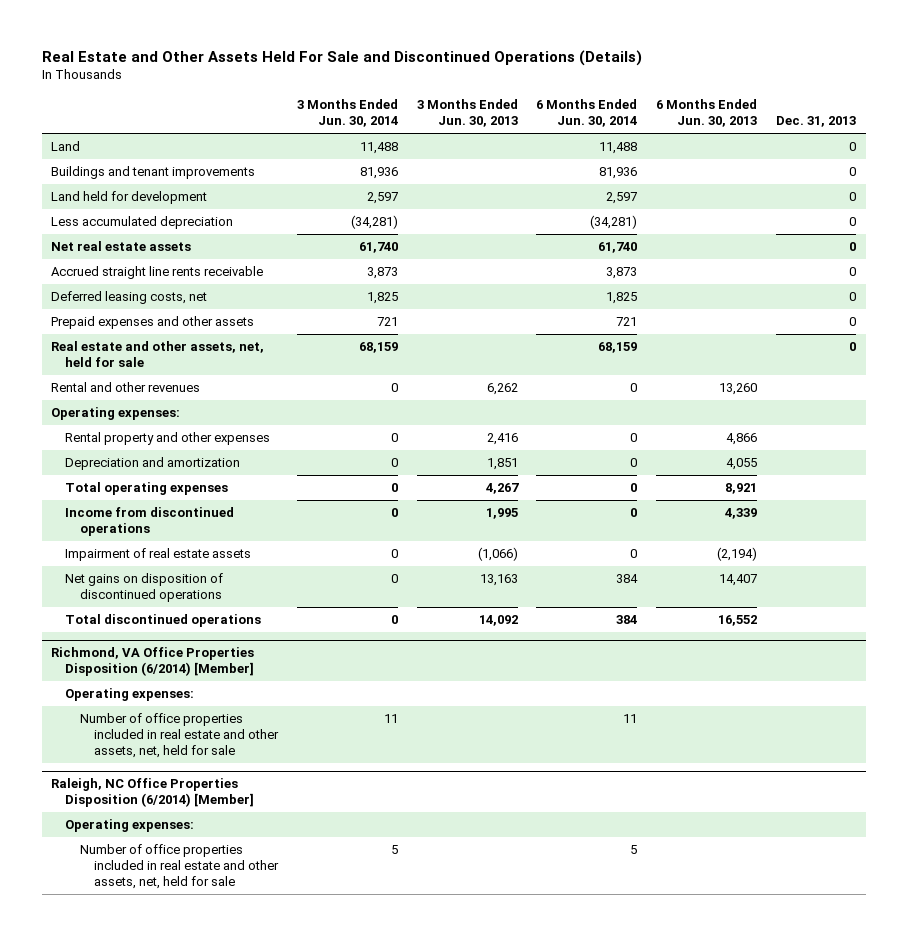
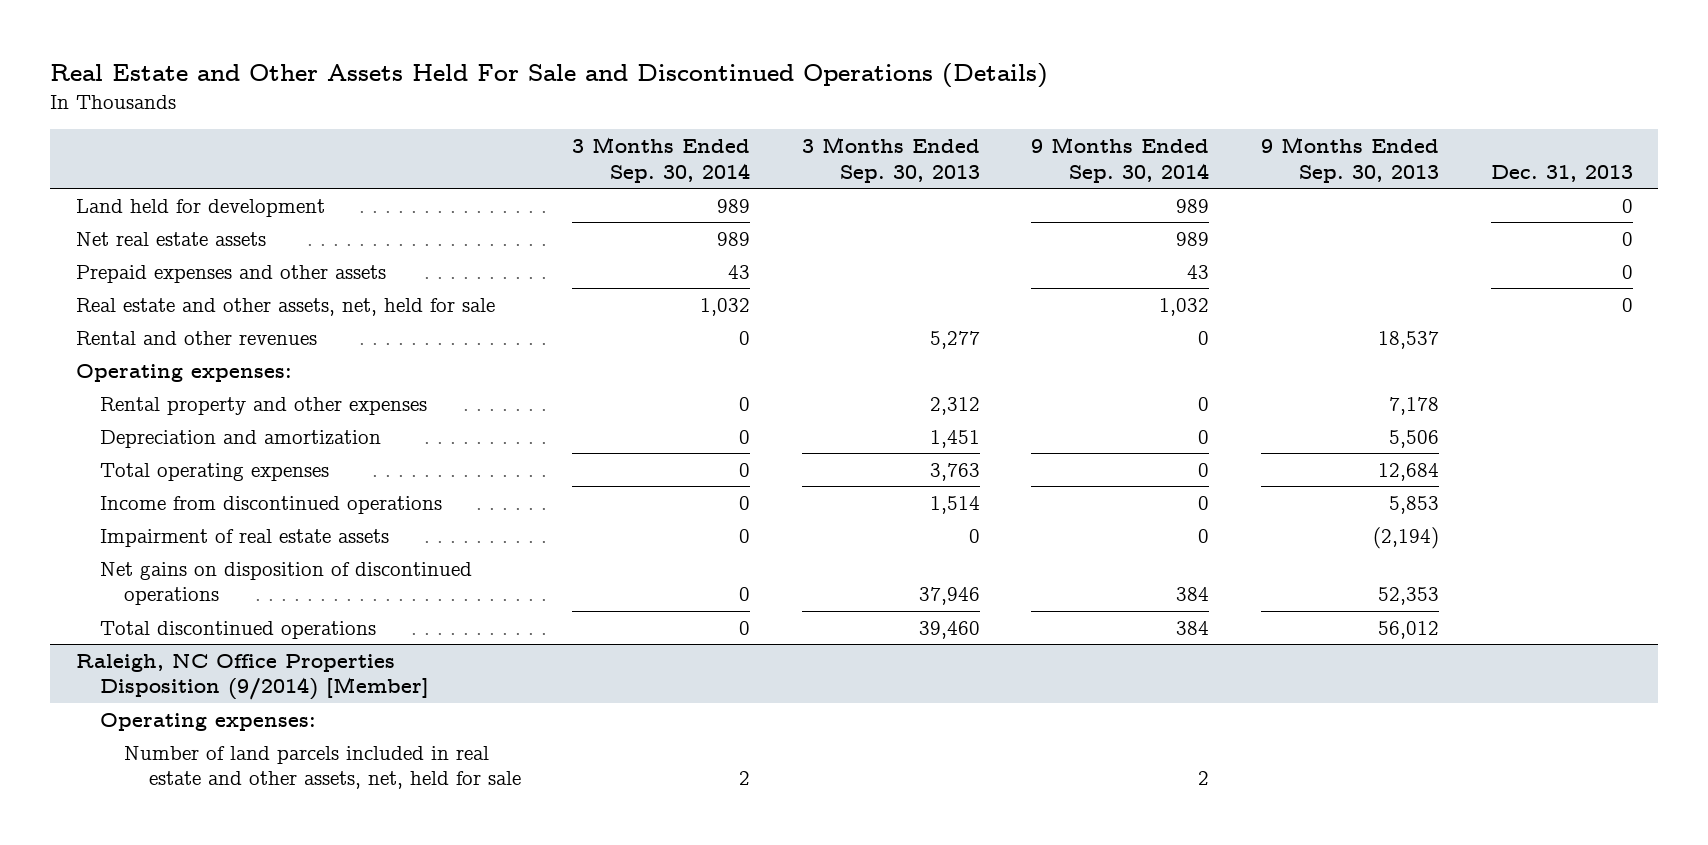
[296,99,398,128] 3 Months Ended Jun. 30, 2014 -> none
[416,99,518,128] 3 Months Ended Jun. 30, 2013 -> none
[536,99,638,128] 6 Months Ended Jun. 30, 2014 -> none
[656,99,758,128] 6 Months Ended Jun. 30, 2013 -> none
none -> [572,137,751,183] 3 Months Ended Sep. 30, 2014
none -> [801,137,980,183] 3 Months Ended Sep. 30, 2013
none -> [1031,137,1210,183] 9 Months Ended Sep. 30, 2014
none -> [1261,137,1440,183] 9 Months Ended Sep. 30, 2013
[51,140,81,151] Land -> none
[51,165,256,179] Buildings and tenant improvements -> none
[51,215,234,229] Less accumulated depreciation -> none
[51,265,264,279] Accrued straight line rents receivable -> none
[51,290,208,304] Deferred leasing costs, net -> none
[51,647,255,677] Richmond, VA Office Properties Disposition (6/2014) [Member] -> none
[65,687,195,701] Operating expenses: -> none
[79,712,279,759] Number of office properties included in real estate and other assets, net, held for sale -> none
[51,778,255,808] Raleigh, NC Office Properties Disposition (6/2014) [Member] -> [75,652,429,701] Raleigh, NC Office Properties Disposition (9/2014) [Member]
[79,843,279,890] Number of office properties included in real estate and other assets, net, held for sale -> [124,745,521,790] Number of land parcels included in real estate and other assets, net, held for sale

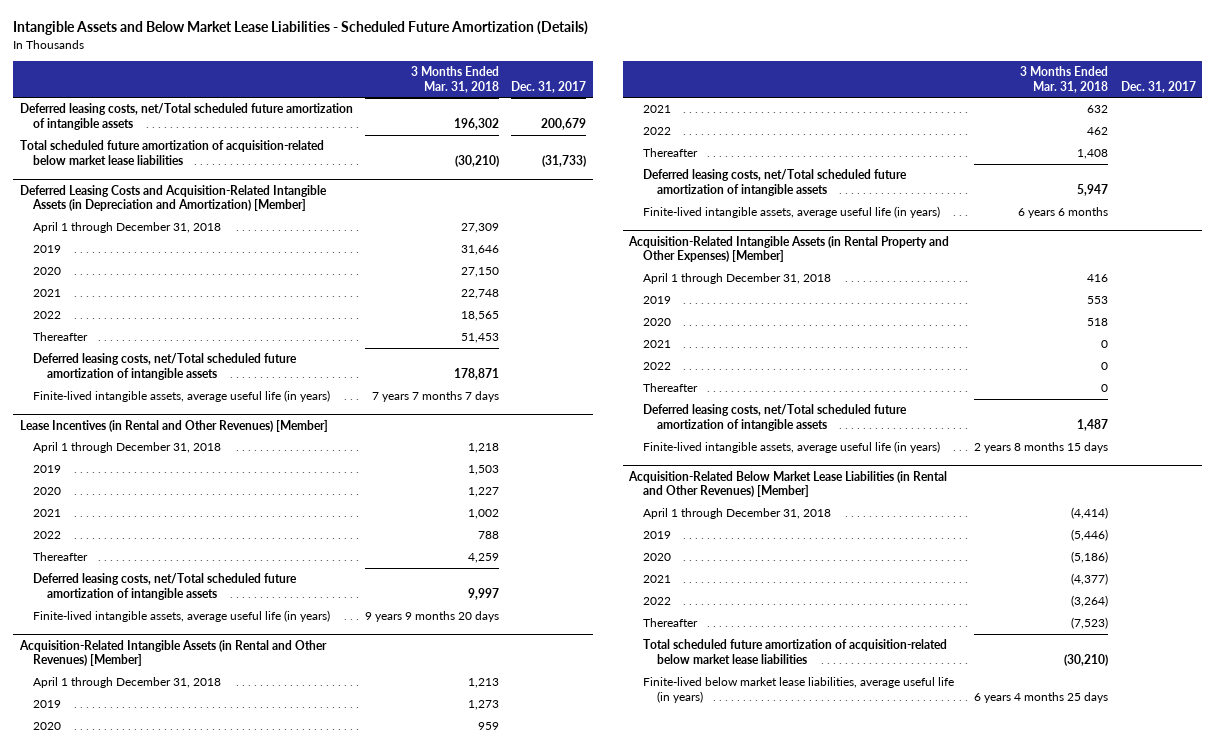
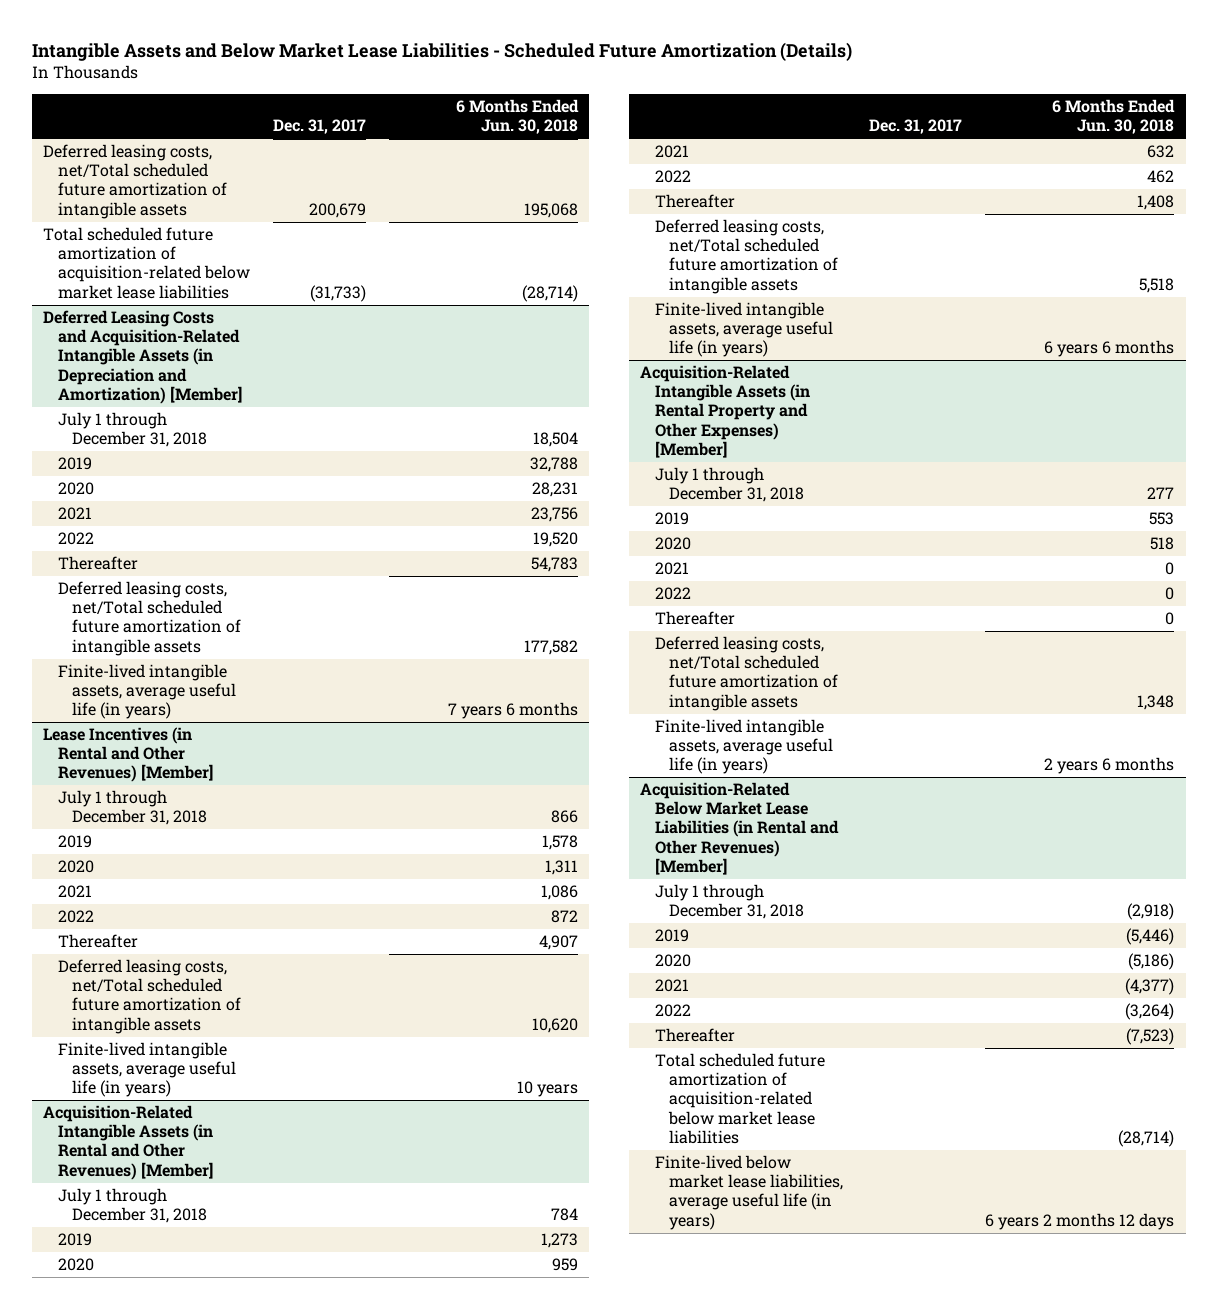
[410,66,499,93] 3 Months Ended Mar. 31, 2018 -> none
none -> [455,99,579,135] 6 Months Ended Jun. 30, 2018
[33,222,222,234] April 1 through December 31, 2018 -> [57,412,208,448] July 1 through December 31, 2018
[33,442,222,454] April 1 through December 31, 2018 -> [57,790,208,826] July 1 through December 31, 2018
[33,677,222,689] April 1 through December 31, 2018 -> [57,1188,208,1224] July 1 through December 31, 2018
[642,273,831,285] April 1 through December 31, 2018 -> [654,467,804,503] July 1 through December 31, 2018
[642,508,831,520] April 1 through December 31, 2018 -> [654,884,804,920] July 1 through December 31, 2018

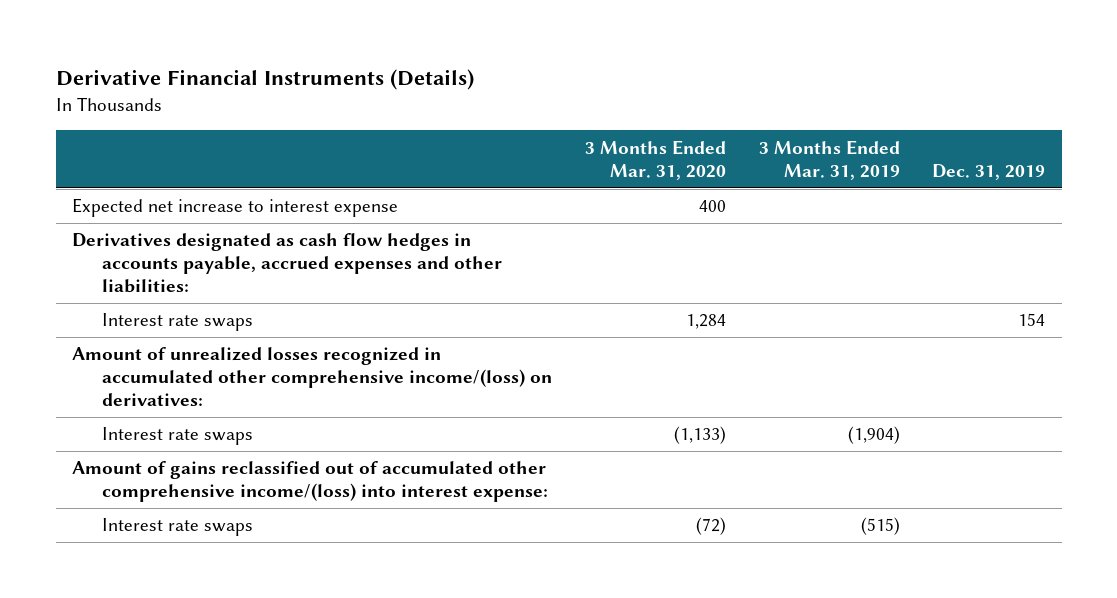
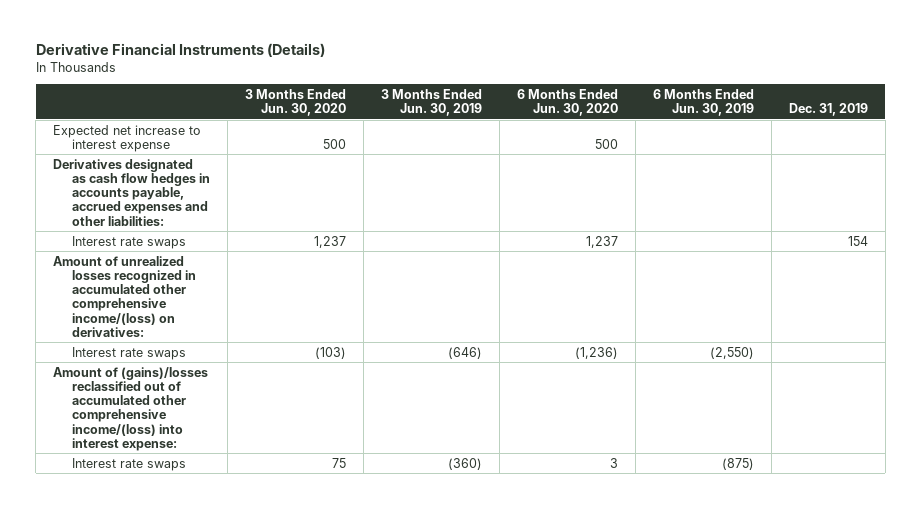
[584,139,726,180] 3 Months Ended Mar. 31, 2020 -> none
[758,139,900,180] 3 Months Ended Mar. 31, 2019 -> none
none -> [245,88,347,117] 3 Months Ended Jun. 30, 2020
none -> [381,88,483,117] 3 Months Ended Jun. 30, 2019
none -> [516,88,618,117] 6 Months Ended Jun. 30, 2020
none -> [652,88,754,117] 6 Months Ended Jun. 30, 2019
[72,461,549,503] Amount of gains reclassified out of accumulated other comprehensive income/(loss) into interest expense: -> [53,366,209,451] Amount of (gains)/losses reclassified out of accumulated other comprehensive income/(loss) into interest expense:

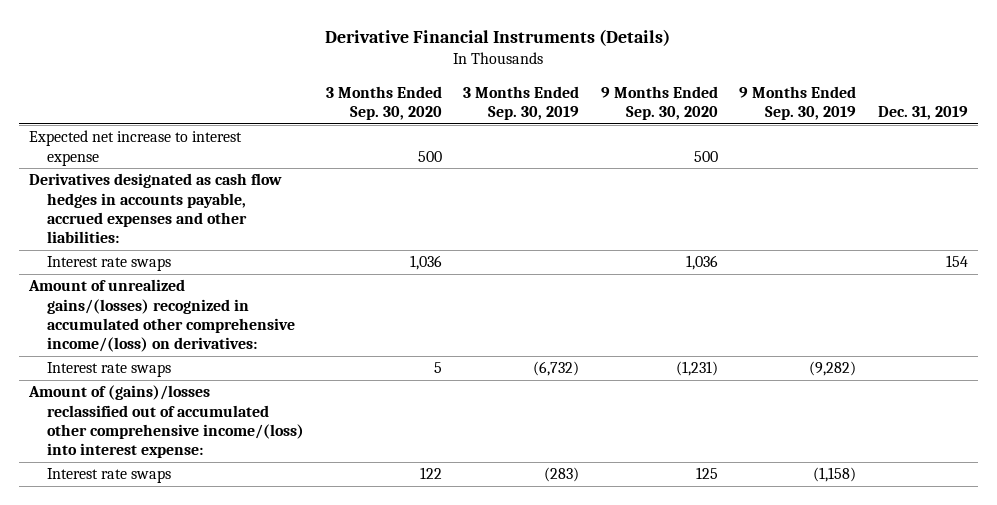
[245,88,347,117] 3 Months Ended Jun. 30, 2020 -> none
[381,88,483,117] 3 Months Ended Jun. 30, 2019 -> none
[516,88,618,117] 6 Months Ended Jun. 30, 2020 -> none
[652,88,754,117] 6 Months Ended Jun. 30, 2019 -> none
none -> [325,85,442,120] 3 Months Ended Sep. 30, 2020
none -> [463,85,580,120] 3 Months Ended Sep. 30, 2019
none -> [600,85,718,120] 9 Months Ended Sep. 30, 2020
none -> [739,85,857,120] 9 Months Ended Sep. 30, 2019
[53,255,197,337] Amount of unrealized losses recognized in accumulated other comprehensive income/(loss) on derivatives: -> [28,279,296,352] Amount of unrealized gains/(losses) recognized in accumulated other comprehensive income/(loss) on derivatives:

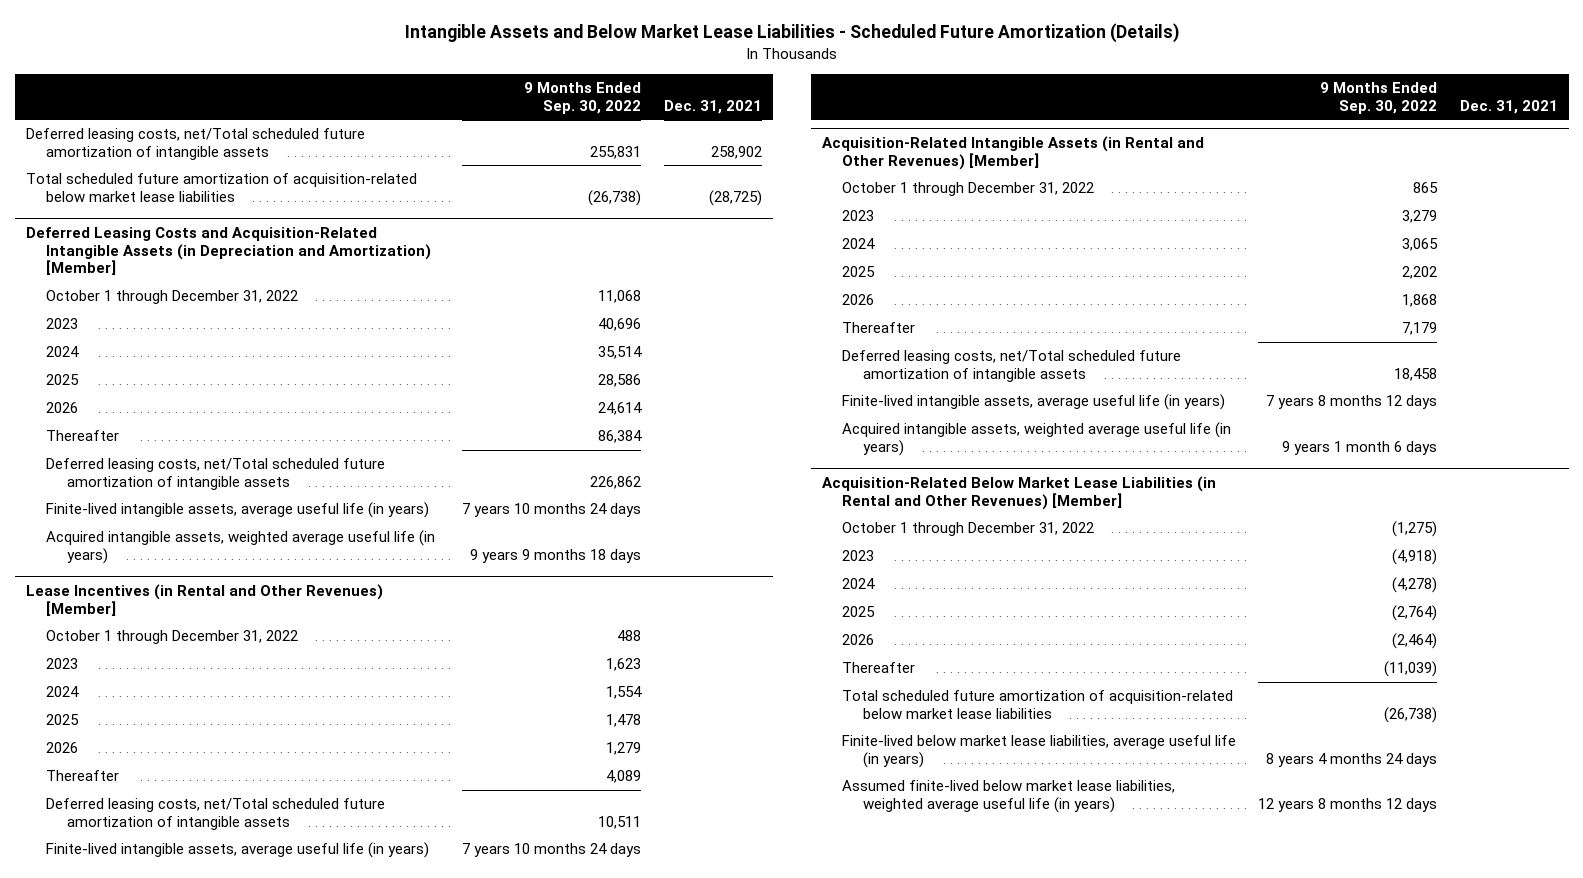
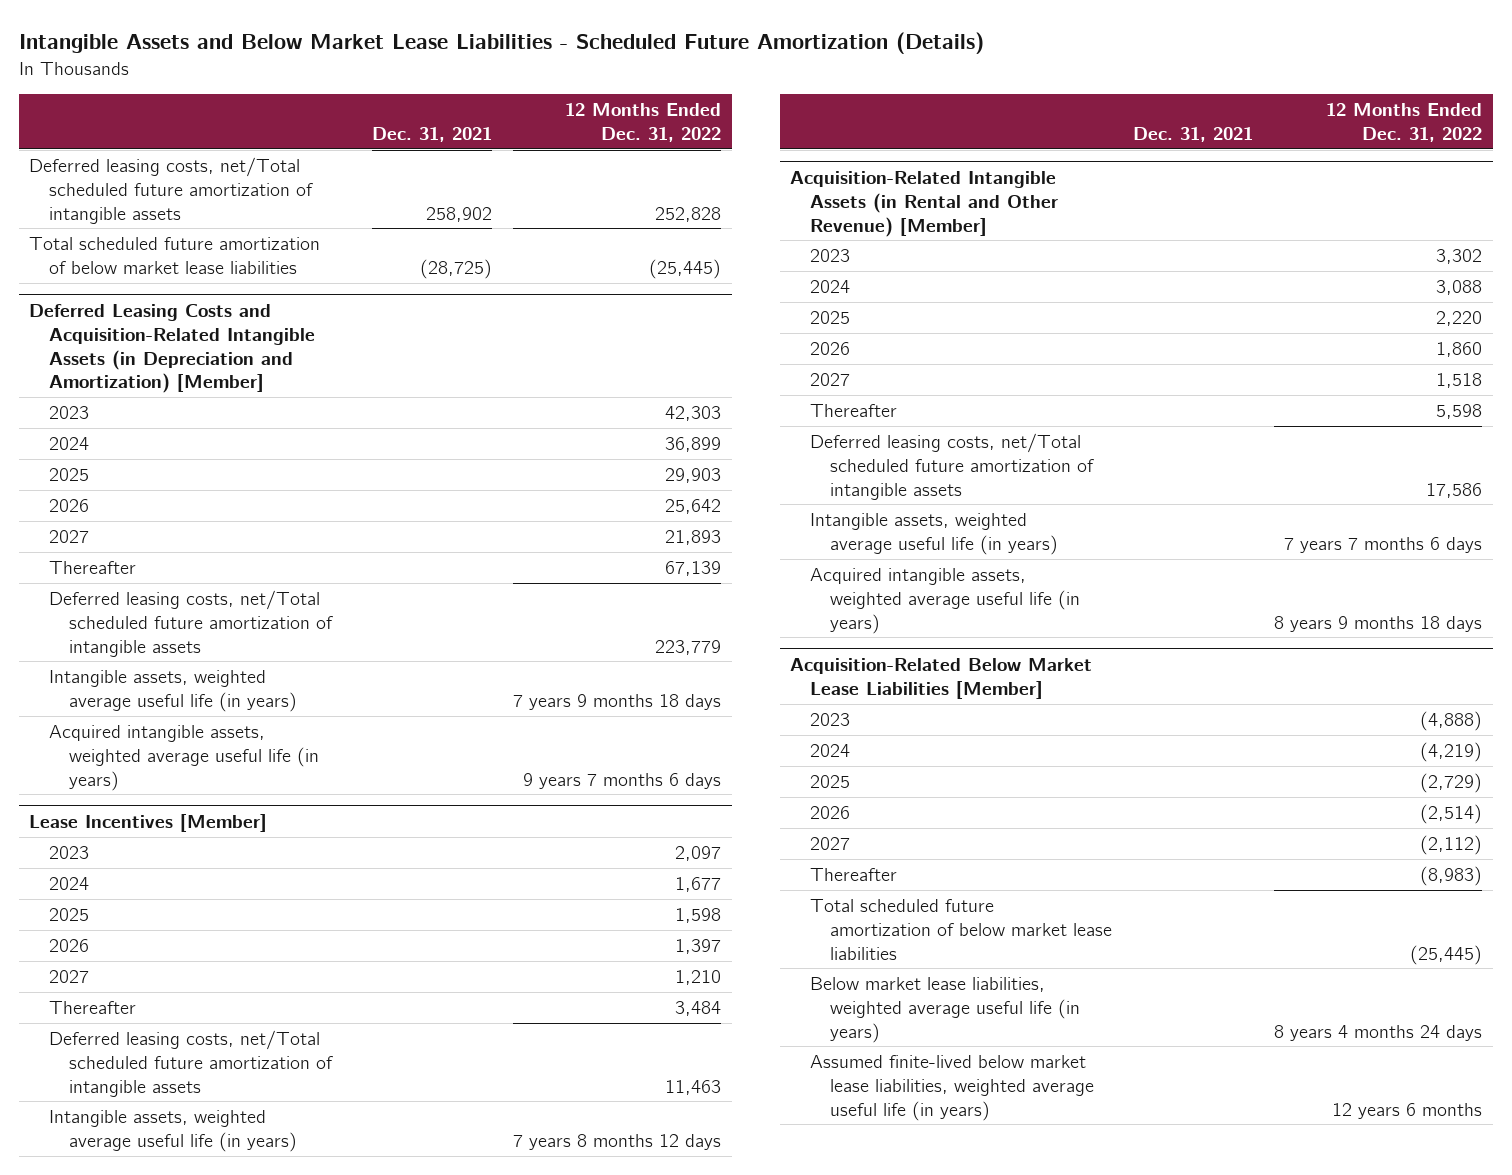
[524,82,642,114] 9 Months Ended Sep. 30, 2022 -> none
none -> [565,103,722,142] 12 Months Ended Dec. 31, 2022
[25,173,417,202] Total scheduled future amortization of acquisition-related below market lease liabilities -> [29,237,321,274] Total scheduled future amortization of below market lease liabilities
[46,290,299,305] October 1 through December 31, 2022 -> none
none -> [49,530,90,544] 2027
[46,502,430,519] Finite-lived intangible assets, average useful life (in years) -> [49,670,298,712] Intangible assets, weighted average useful life (in years)
[46,630,299,645] October 1 through December 31, 2022 -> none
[25,584,383,616] Lease Incentives (in Rental and Other Revenues) [Member] -> [29,813,268,832] Lease Incentives [Member]
none -> [49,970,90,984] 2027
[842,182,1095,197] October 1 through December 31, 2022 -> none
[46,842,430,859] Finite-lived intangible assets, average useful life (in years) -> [49,1110,298,1152] Intangible assets, weighted average useful life (in years)
[821,136,1204,170] Acquisition-Related Intangible Assets (in Rental and Other Revenues) [Member] -> [790,170,1059,237] Acquisition-Related Intangible Assets (in Rental and Other Revenue) [Member]
none -> [810,373,851,387] 2027
[842,394,1226,411] Finite-lived intangible assets, average useful life (in years) -> [810,513,1059,555] Intangible assets, weighted average useful life (in years)
[842,522,1095,537] October 1 through December 31, 2022 -> none
[821,476,1216,510] Acquisition-Related Below Market Lease Liabilities (in Rental and Other Revenues) [Member] -> [790,657,1093,699] Acquisition-Related Below Market Lease Liabilities [Member]
none -> [810,837,851,851] 2027
[842,690,1234,719] Total scheduled future amortization of acquisition-related below market lease liabilities -> [810,899,1113,960] Total scheduled future amortization of below market lease liabilities
[842,735,1237,768] Finite-lived below market lease liabilities, average useful life (in years) -> [810,977,1081,1043] Below market lease liabilities, weighted average useful life (in years)

